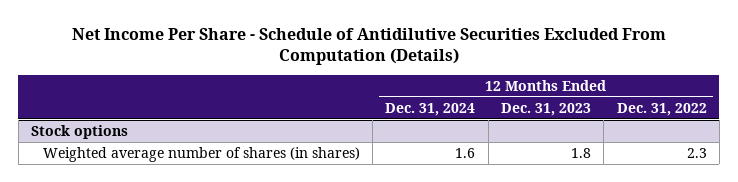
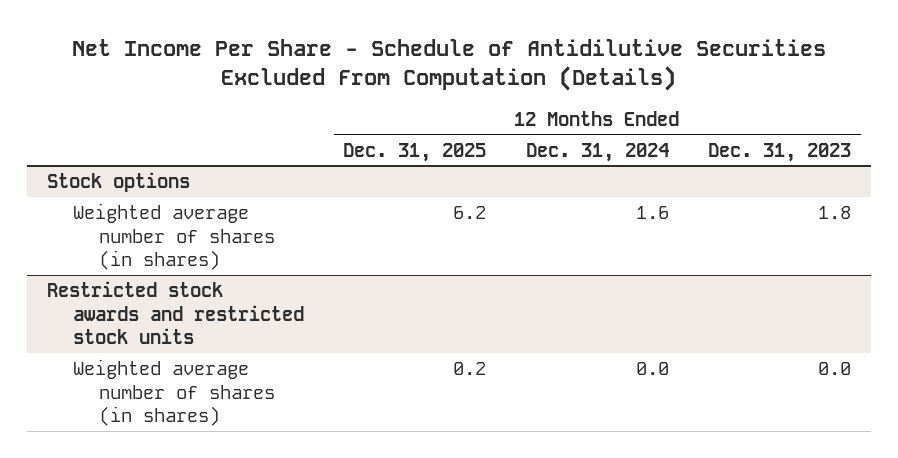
[616,102,707,116] Dec. 31, 2022 -> none
none -> [343,142,487,162] Dec. 31, 2025
none -> [47,280,305,345] Restricted stock awards and restricted stock units
none -> [73,358,276,427] Weighted average number of shares (in shares)

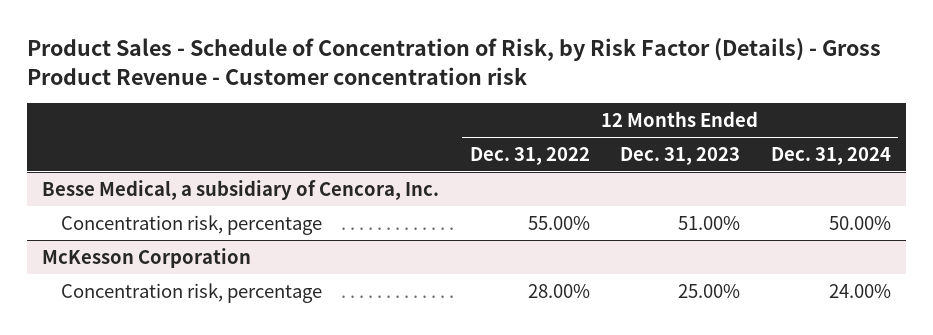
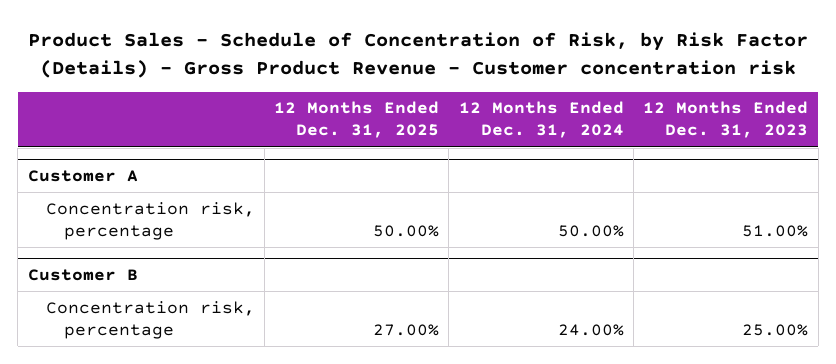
[469,146,590,165] Dec. 31, 2022 -> none
none -> [274,101,440,139] 12 Months Ended Dec. 31, 2025
[41,179,439,200] Besse Medical, a subsidiary of Cencora, Inc. -> [27,169,138,182] Customer A
[41,247,251,268] McKesson Corporation -> [27,268,138,281] Customer B

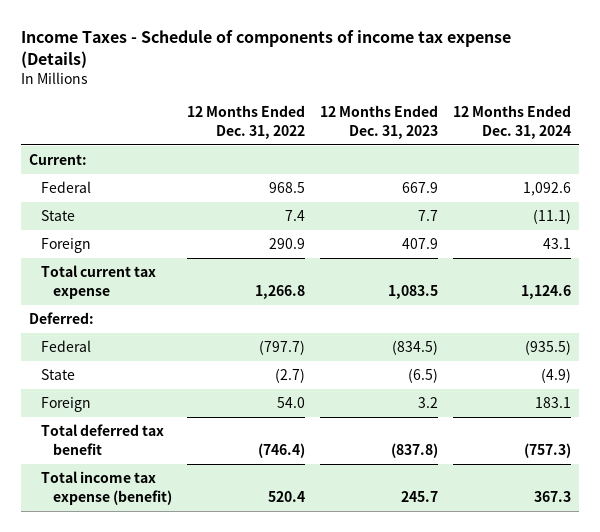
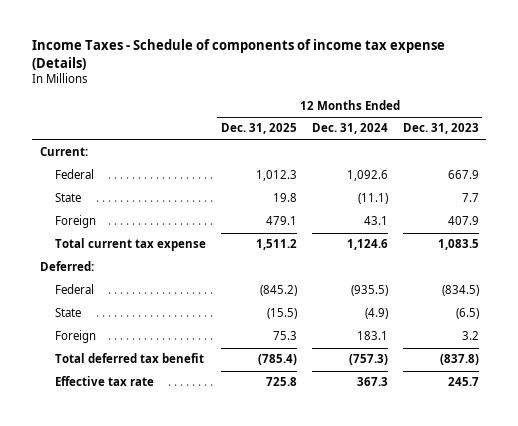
[187,105,306,139] 12 Months Ended Dec. 31, 2022 -> none
none -> [220,123,297,135] Dec. 31, 2025
[41,471,173,505] Total income tax expense (benefit) -> [54,376,154,387] Effective tax rate

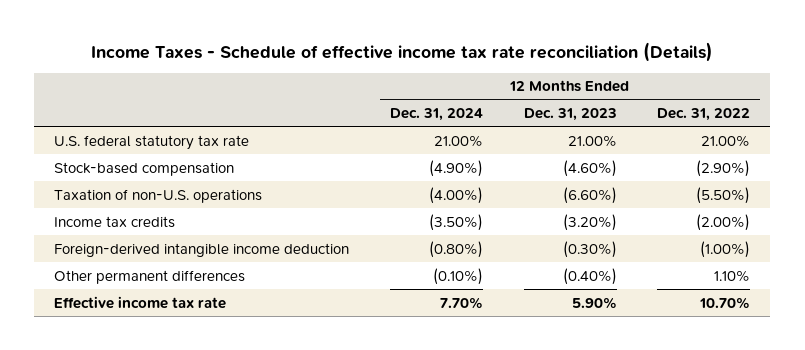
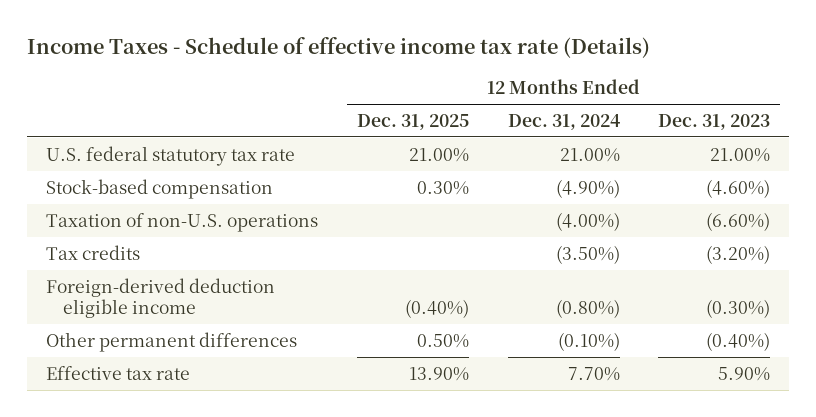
[91,41,714,62] Income Taxes - Schedule of effective income tax rate reconciliation (Details) -> [26,36,650,58] Income Taxes - Schedule of effective income tax rate (Details)
[657,108,751,122] Dec. 31, 2022 -> none
none -> [356,113,469,130] Dec. 31, 2025
[54,215,176,228] Income tax credits -> [46,244,141,260] Tax credits
[54,242,350,257] Foreign-derived intangible income deduction -> [46,277,276,318] Foreign-derived deduction eligible income
[54,295,227,309] Effective income tax rate -> [46,365,191,380] Effective tax rate

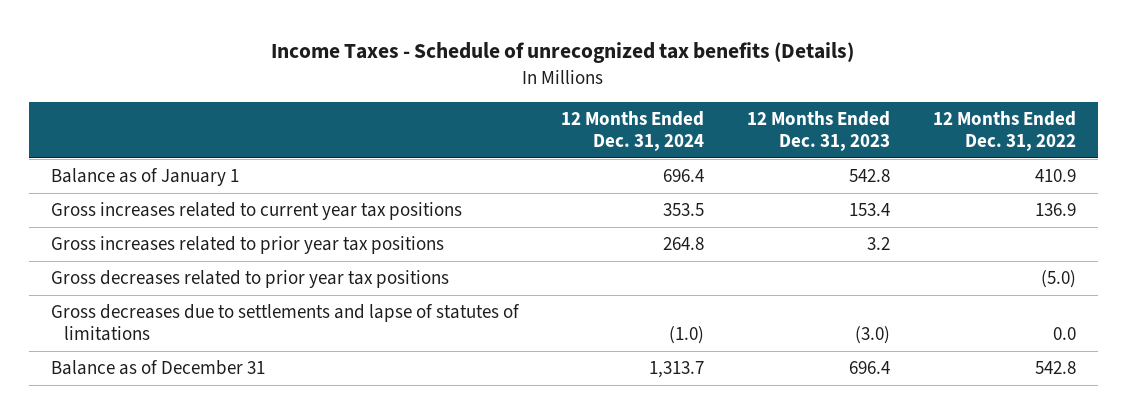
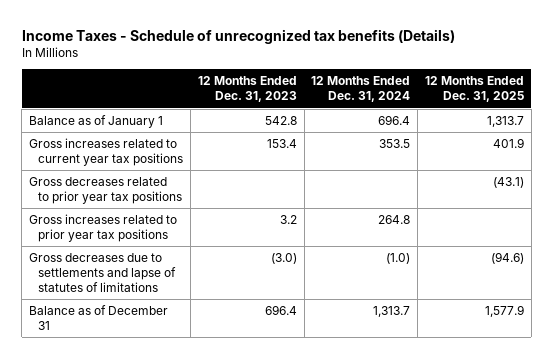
[933,111,1077,152] 12 Months Ended Dec. 31, 2022 -> none
none -> [424,76,524,103] 12 Months Ended Dec. 31, 2025
[50,235,444,254] Gross increases related to prior year tax positions -> [28,214,177,243] Gross increases related to prior year tax positions

